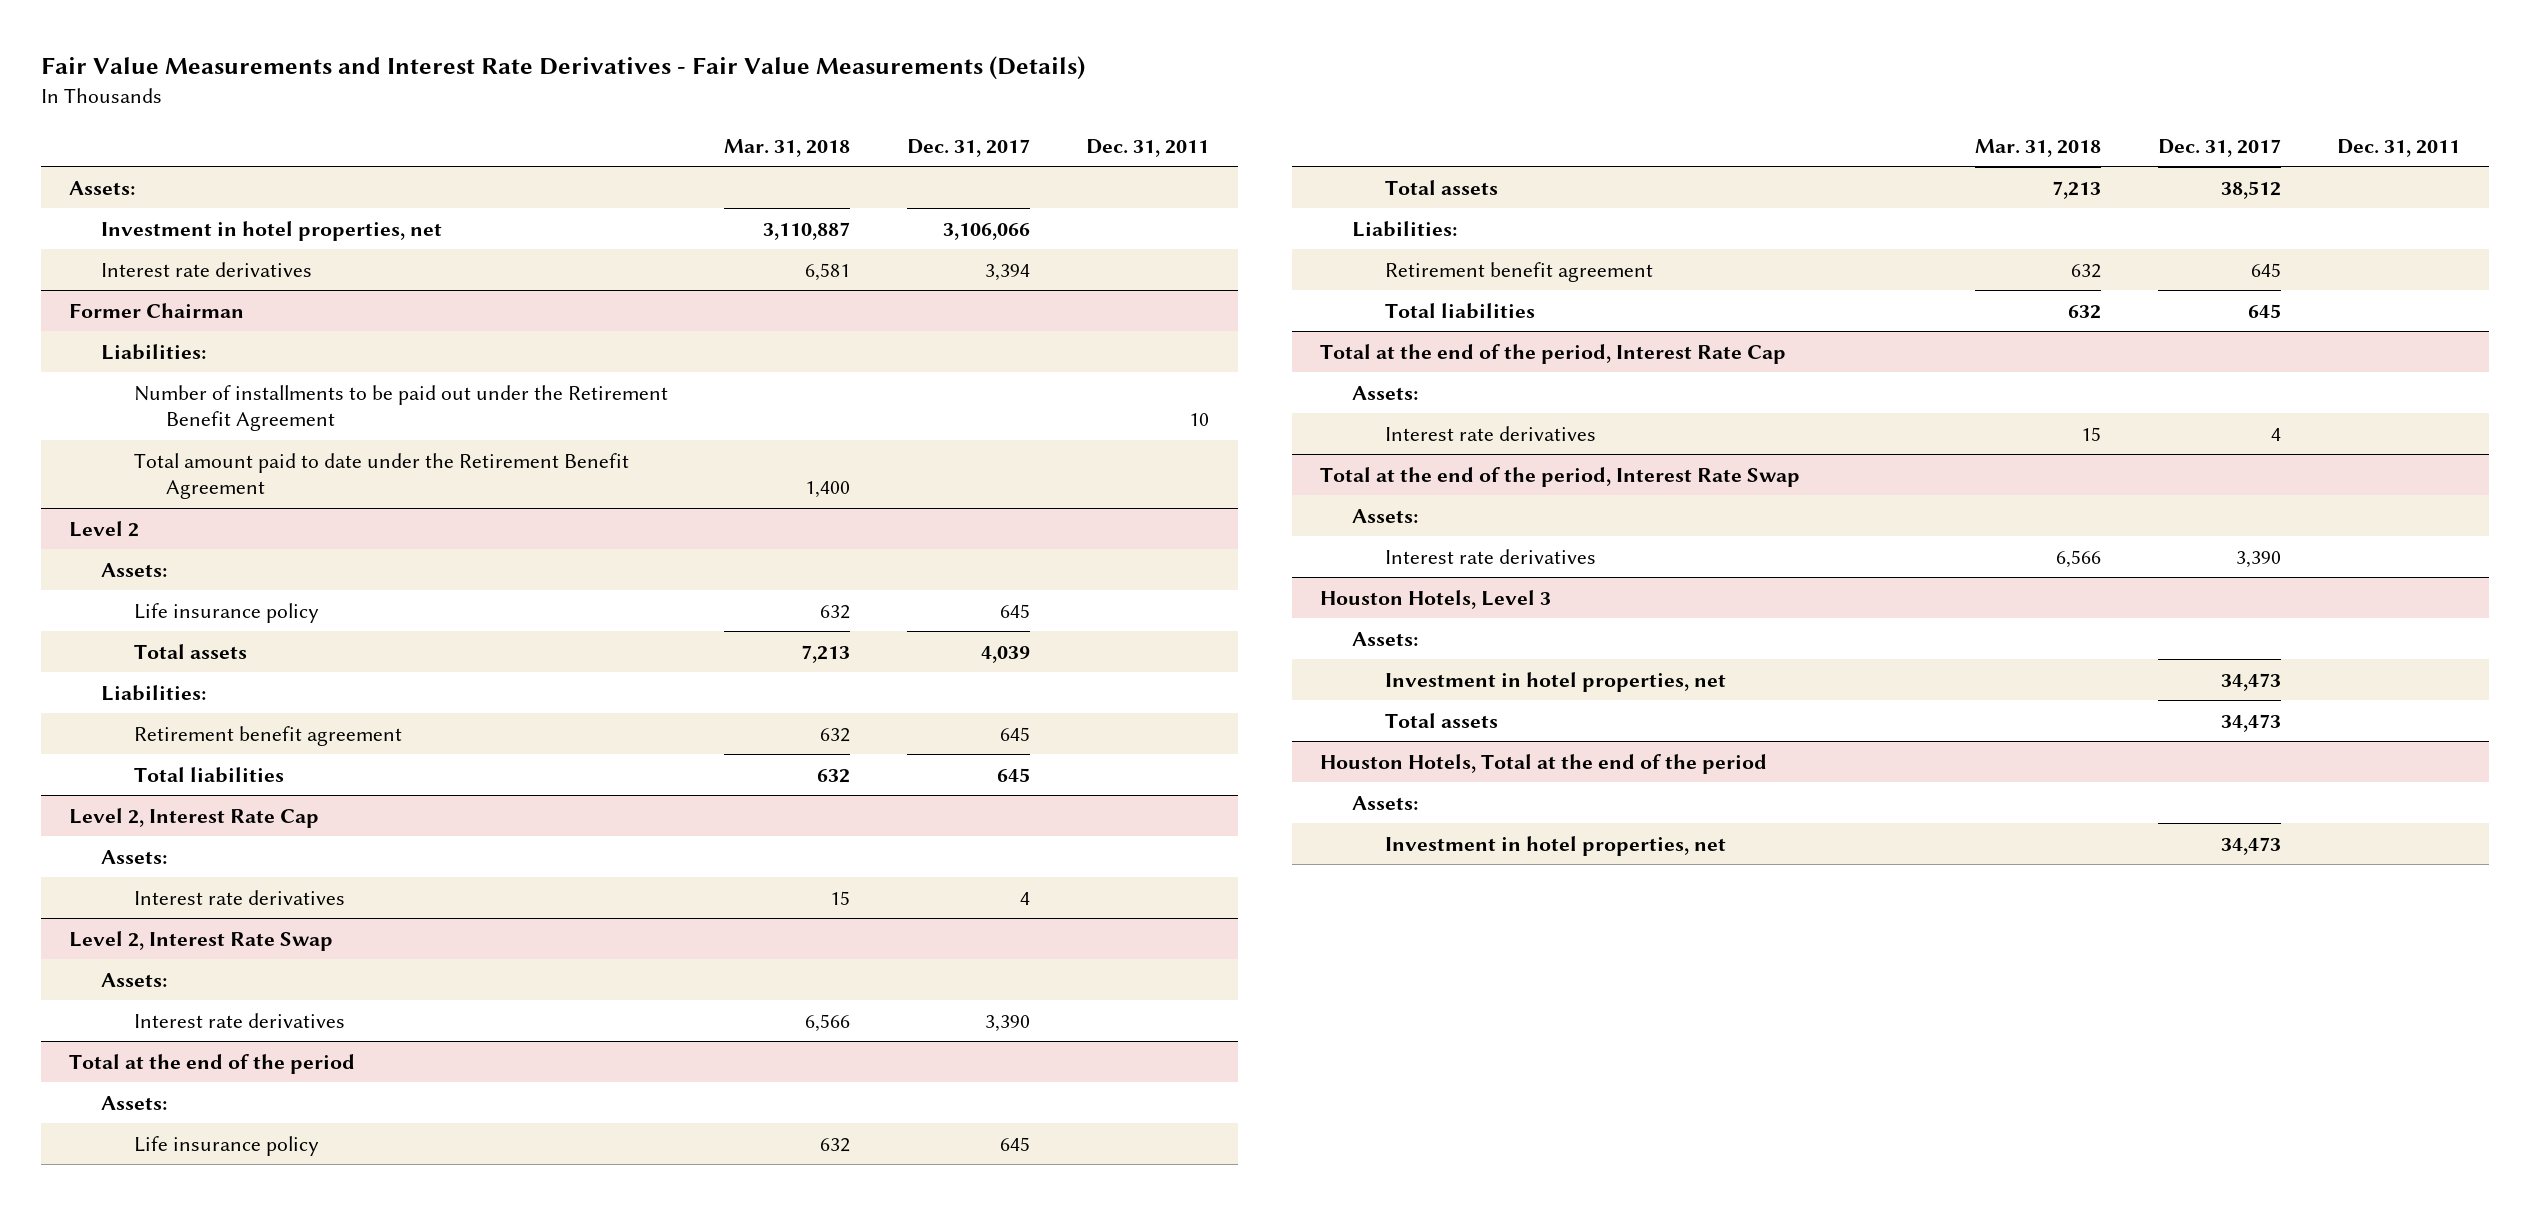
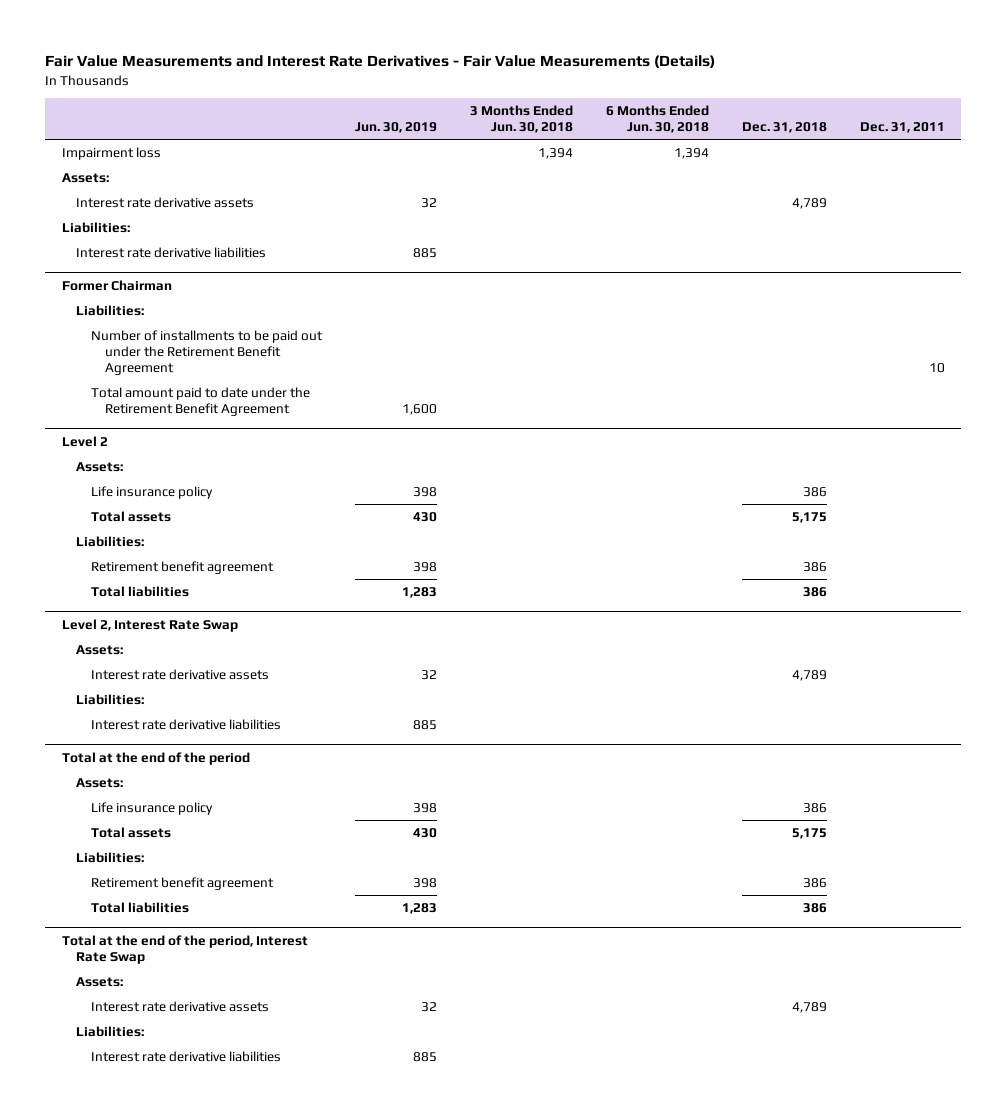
[724,138,851,157] Mar. 31, 2018 -> none
[906,138,1030,157] Dec. 31, 2017 -> none
none -> [354,122,437,134] Jun. 30, 2019
none -> [469,105,573,134] 3 Months Ended Jun. 30, 2018
none -> [605,105,709,134] 6 Months Ended Jun. 30, 2018
none -> [741,122,827,134] Dec. 31, 2018
none -> [61,147,161,161] Impairment loss
[101,220,443,241] Investment in hotel properties, net -> none
[101,261,313,277] Interest rate derivatives -> [76,197,255,209] Interest rate derivative assets
none -> [61,222,130,234] Liabilities:
none -> [76,247,267,259] Interest rate derivative liabilities
[68,807,319,828] Level 2, Interest Rate Cap -> none
[101,849,168,864] Assets: -> none
[133,889,345,905] Interest rate derivatives -> none
[133,1012,345,1028] Interest rate derivatives -> [90,669,269,681] Interest rate derivative assets
none -> [76,694,145,706] Liabilities:
none -> [90,719,281,731] Interest rate derivative liabilities
[1319,343,1786,364] Total at the end of the period, Interest Rate Cap -> none
[1352,385,1419,400] Assets: -> none
[1384,425,1596,441] Interest rate derivatives -> none
[1319,589,1551,609] Houston Hotels, Level 3 -> none
[1352,631,1419,646] Assets: -> none
[1384,671,1726,692] Investment in hotel properties, net -> none
[1384,712,1498,728] Total assets -> none
[1319,753,1767,774] Houston Hotels, Total at the end of the period -> none
[1352,795,1419,810] Assets: -> none
[1384,835,1726,856] Investment in hotel properties, net -> none
[1384,548,1596,564] Interest rate derivatives -> [90,1001,269,1013] Interest rate derivative assets
none -> [76,1026,145,1038] Liabilities:
none -> [90,1051,281,1063] Interest rate derivative liabilities

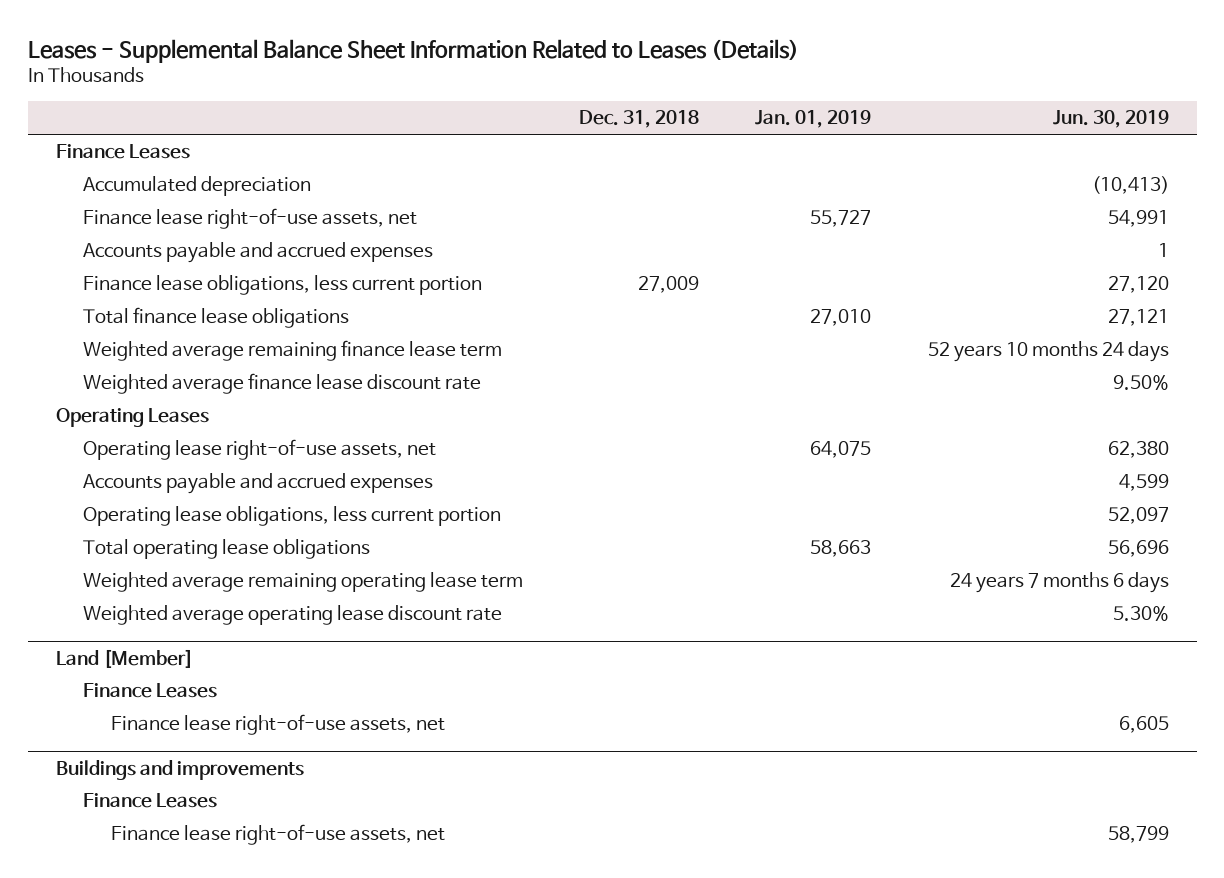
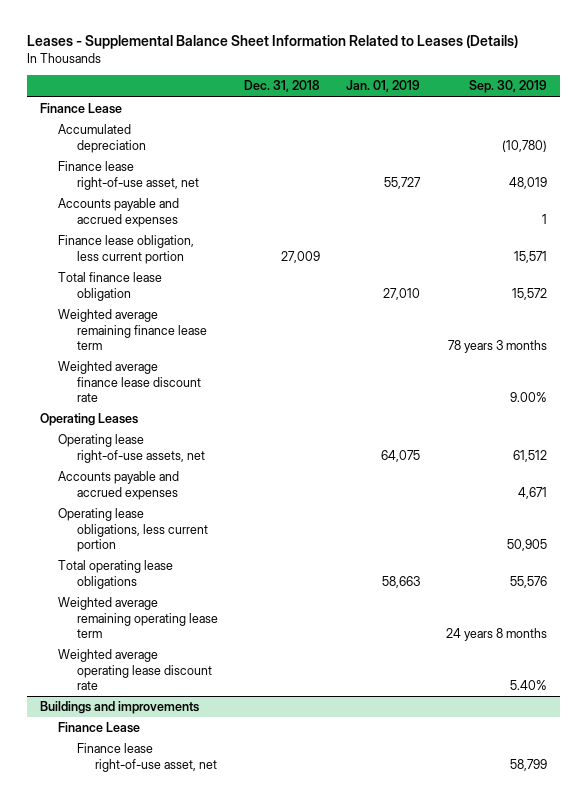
[1052,110,1169,129] Jun. 30, 2019 -> none
none -> [468,80,547,94] Sep. 30, 2019
[55,144,190,160] Finance Leases -> [40,103,123,115] Finance Lease
[83,208,418,230] Finance lease right-of-use assets, net -> [58,161,199,190] Finance lease right-of-use asset, net
[83,275,483,296] Finance lease obligations, less current portion -> [58,235,195,264] Finance lease obligation, less current portion
[83,307,350,329] Total finance lease obligations -> [58,272,163,301] Total finance lease obligation
[55,648,193,668] Land [Member] -> none
[83,683,218,699] Finance Leases -> none
[110,714,445,736] Finance lease right-of-use assets, net -> none
[83,793,218,809] Finance Leases -> [58,722,141,734] Finance Lease
[110,824,445,846] Finance lease right-of-use assets, net -> [76,743,217,772] Finance lease right-of-use asset, net

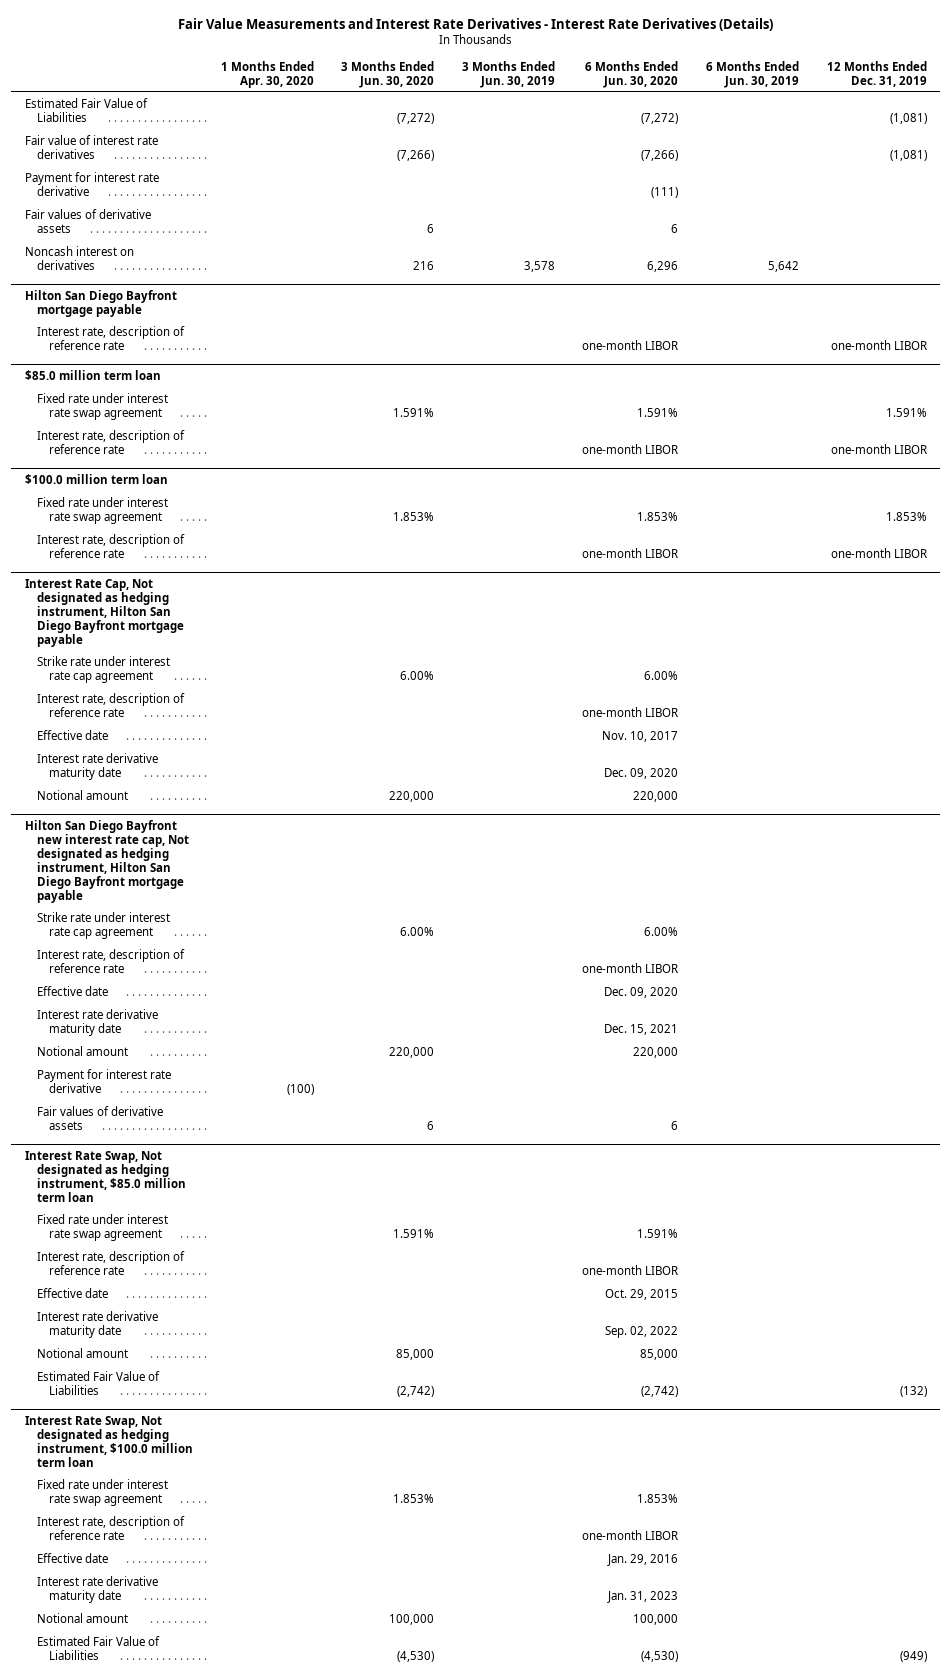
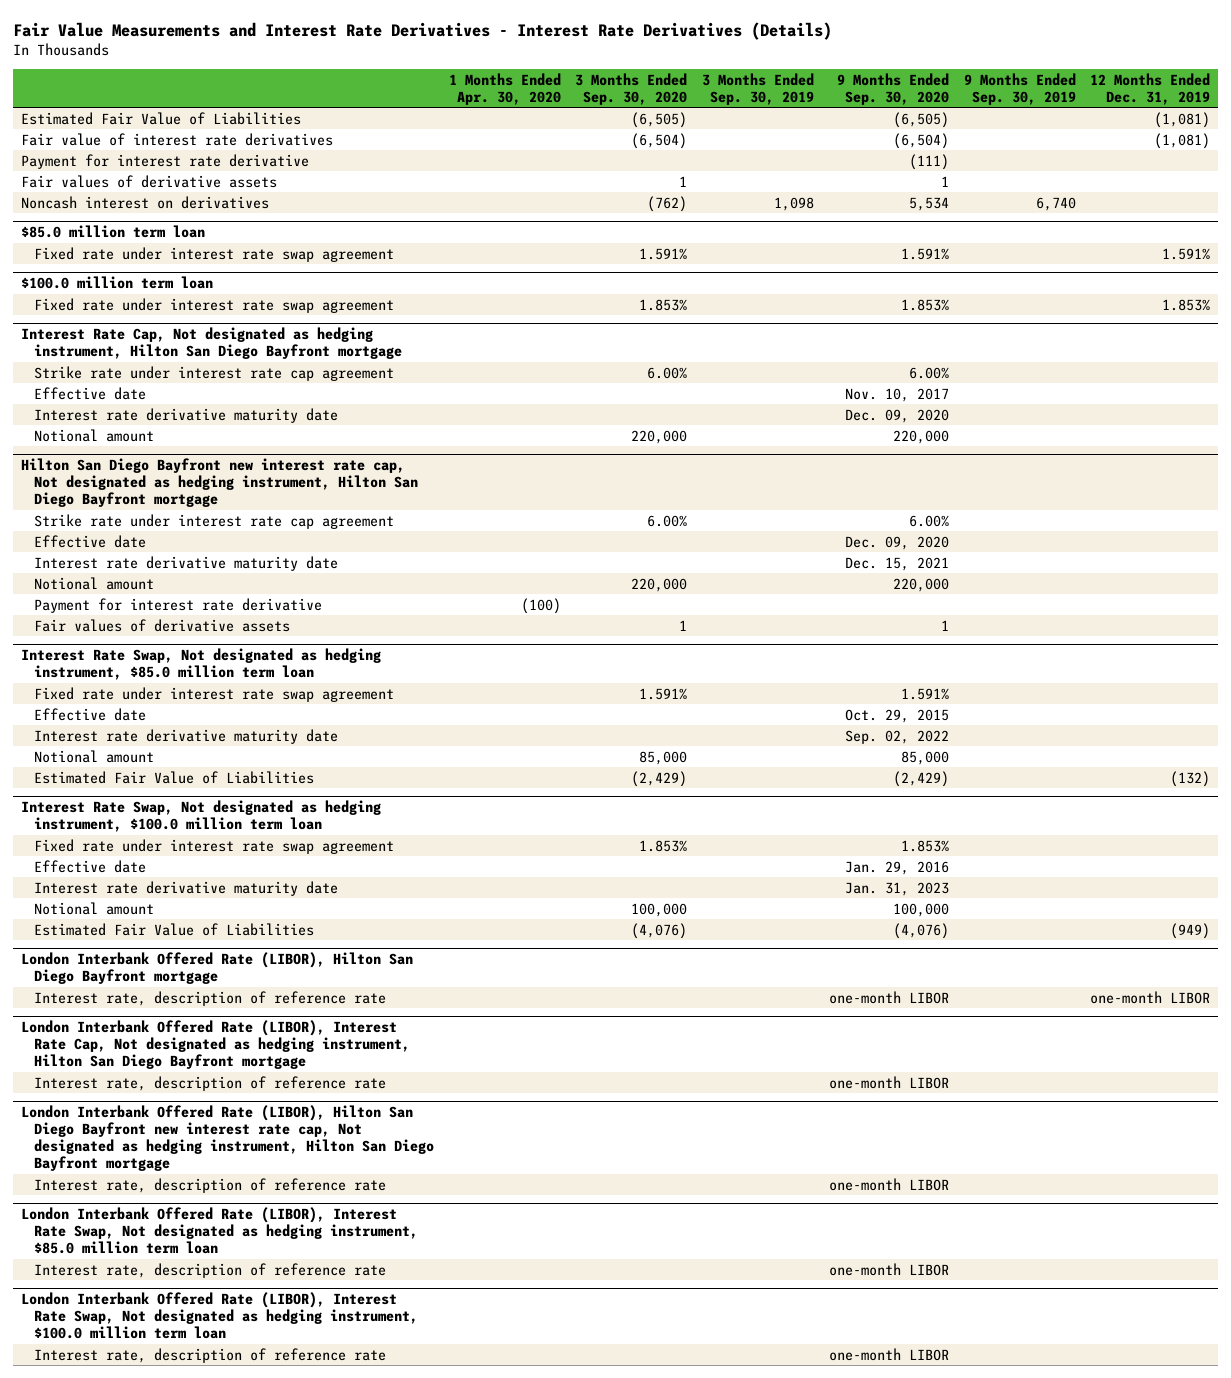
[341,60,435,88] 3 Months Ended Jun. 30, 2020 -> none
[461,60,555,88] 3 Months Ended Jun. 30, 2019 -> none
[585,60,679,88] 6 Months Ended Jun. 30, 2020 -> none
[705,60,799,88] 6 Months Ended Jun. 30, 2019 -> none
none -> [575,72,688,105] 3 Months Ended Sep. 30, 2020
none -> [702,72,815,105] 3 Months Ended Sep. 30, 2019
none -> [836,72,949,105] 9 Months Ended Sep. 30, 2020
none -> [963,72,1076,105] 9 Months Ended Sep. 30, 2019
[24,290,177,318] Hilton San Diego Bayfront mortgage payable -> none
[37,326,186,351] Interest rate, description of reference rate -> none
[37,430,186,455] Interest rate, description of reference rate -> none
[37,534,186,559] Interest rate, description of reference rate -> none
[24,579,185,647] Interest Rate Cap, Not designated as hedging instrument, Hilton San Diego Bayfront mortgage payable -> [20,327,403,360] Interest Rate Cap, Not designated as hedging instrument, Hilton San Diego Bayfront mortgage
[37,693,186,718] Interest rate, description of reference rate -> none
[24,820,190,903] Hilton San Diego Bayfront new interest rate cap, Not designated as hedging instrument, Hilton San Diego Bayfront mortgage payable -> [20,458,419,508] Hilton San Diego Bayfront new interest rate cap, Not designated as hedging instrument, Hilton San Diego Bayfront mortgage
[37,949,186,974] Interest rate, description of reference rate -> none
[37,1251,186,1276] Interest rate, description of reference rate -> none
[37,1516,186,1541] Interest rate, description of reference rate -> none
none -> [20,952,413,985] London Interbank Offered Rate (LIBOR), Hilton San Diego Bayfront mortgage
none -> [34,990,387,1006] Interest rate, description of reference rate
none -> [20,1020,411,1070] London Interbank Offered Rate (LIBOR), Interest Rate Cap, Not designated as hedging instrument, Hilton San Diego Bayfront mortgage
none -> [34,1075,387,1091] Interest rate, description of reference rate
none -> [20,1105,435,1172] London Interbank Offered Rate (LIBOR), Hilton San Diego Bayfront new interest rate cap, Not designated as hedging instrument, Hilton San Diego Bayfront mortgage
none -> [34,1177,387,1193] Interest rate, description of reference rate
none -> [20,1207,419,1255] London Interbank Offered Rate (LIBOR), Interest Rate Swap, Not designated as hedging instrument, $85.0 million term loan
none -> [34,1262,387,1278] Interest rate, description of reference rate
none -> [20,1292,419,1340] London Interbank Offered Rate (LIBOR), Interest Rate Swap, Not designated as hedging instrument, $100.0 million term loan
none -> [34,1347,387,1363] Interest rate, description of reference rate

